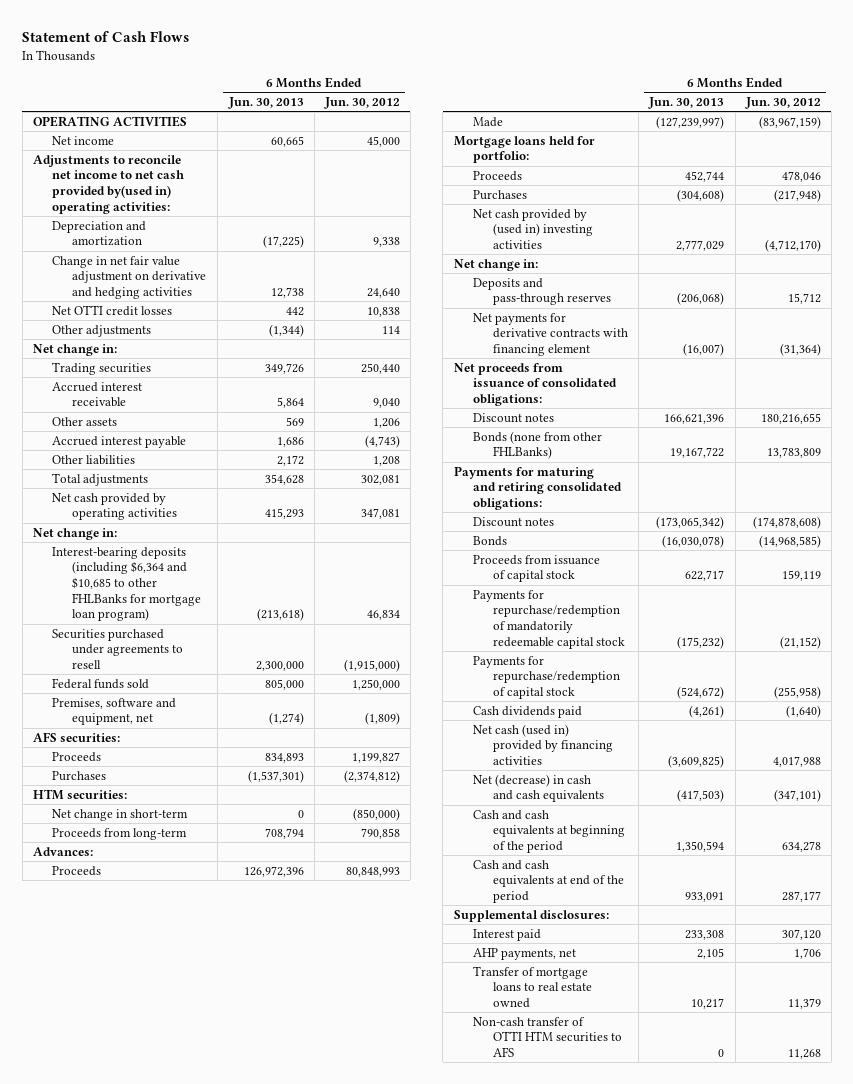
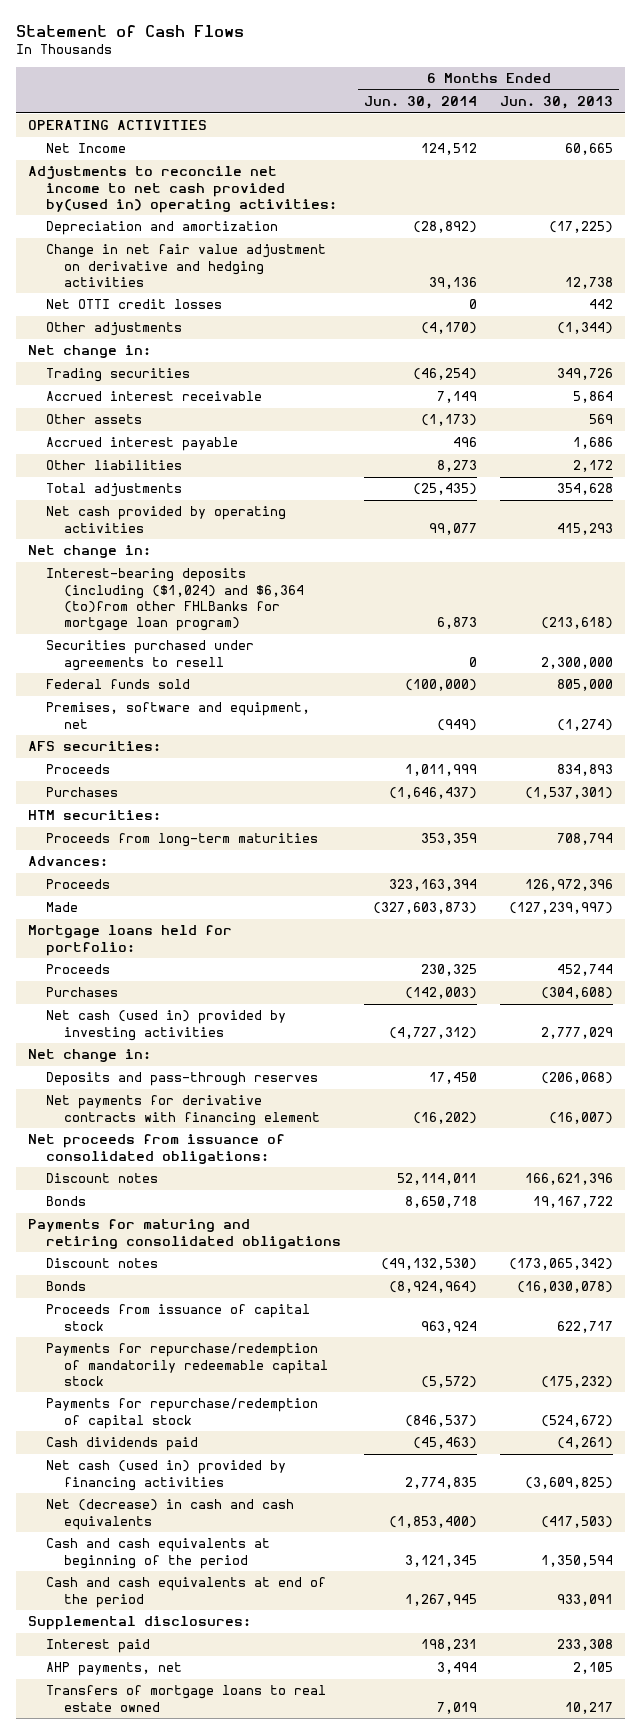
[323,97,400,110] Jun. 30, 2012 -> none
none -> [364,96,478,110] Jun. 30, 2014
[52,135,115,145] Net income -> [45,143,126,154] Net Income
[52,546,202,622] Interest-bearing deposits (including $6,364 and $10,685 to other FHLBanks for mortgage loan program) -> [45,568,305,632] Interest-bearing deposits (including ($1,024) and $6,364 (to)from other FHLBanks for mortgage loan program)
[52,808,189,821] Net change in short-term -> none
[52,827,188,840] Proceeds from long-term -> [45,833,318,848] Proceeds from long-term maturities
[473,208,594,250] Net cash provided by (used in) investing activities -> [45,1010,286,1041] Net cash (used in) provided by investing activities
[473,430,603,460] Bonds (none from other FHLBanks) -> [45,1196,86,1207] Bonds
[453,465,623,511] Payments for maturing and retiring consolidated obligations: -> [27,1219,341,1249] Payments for maturing and retiring consolidated obligations
[473,1016,623,1058] Non-cash transfer of OTTI HTM securities to AFS -> none
[473,965,593,1009] Transfer of mortgage loans to real estate owned -> [45,1685,326,1712] Transfers of mortgage loans to real estate owned

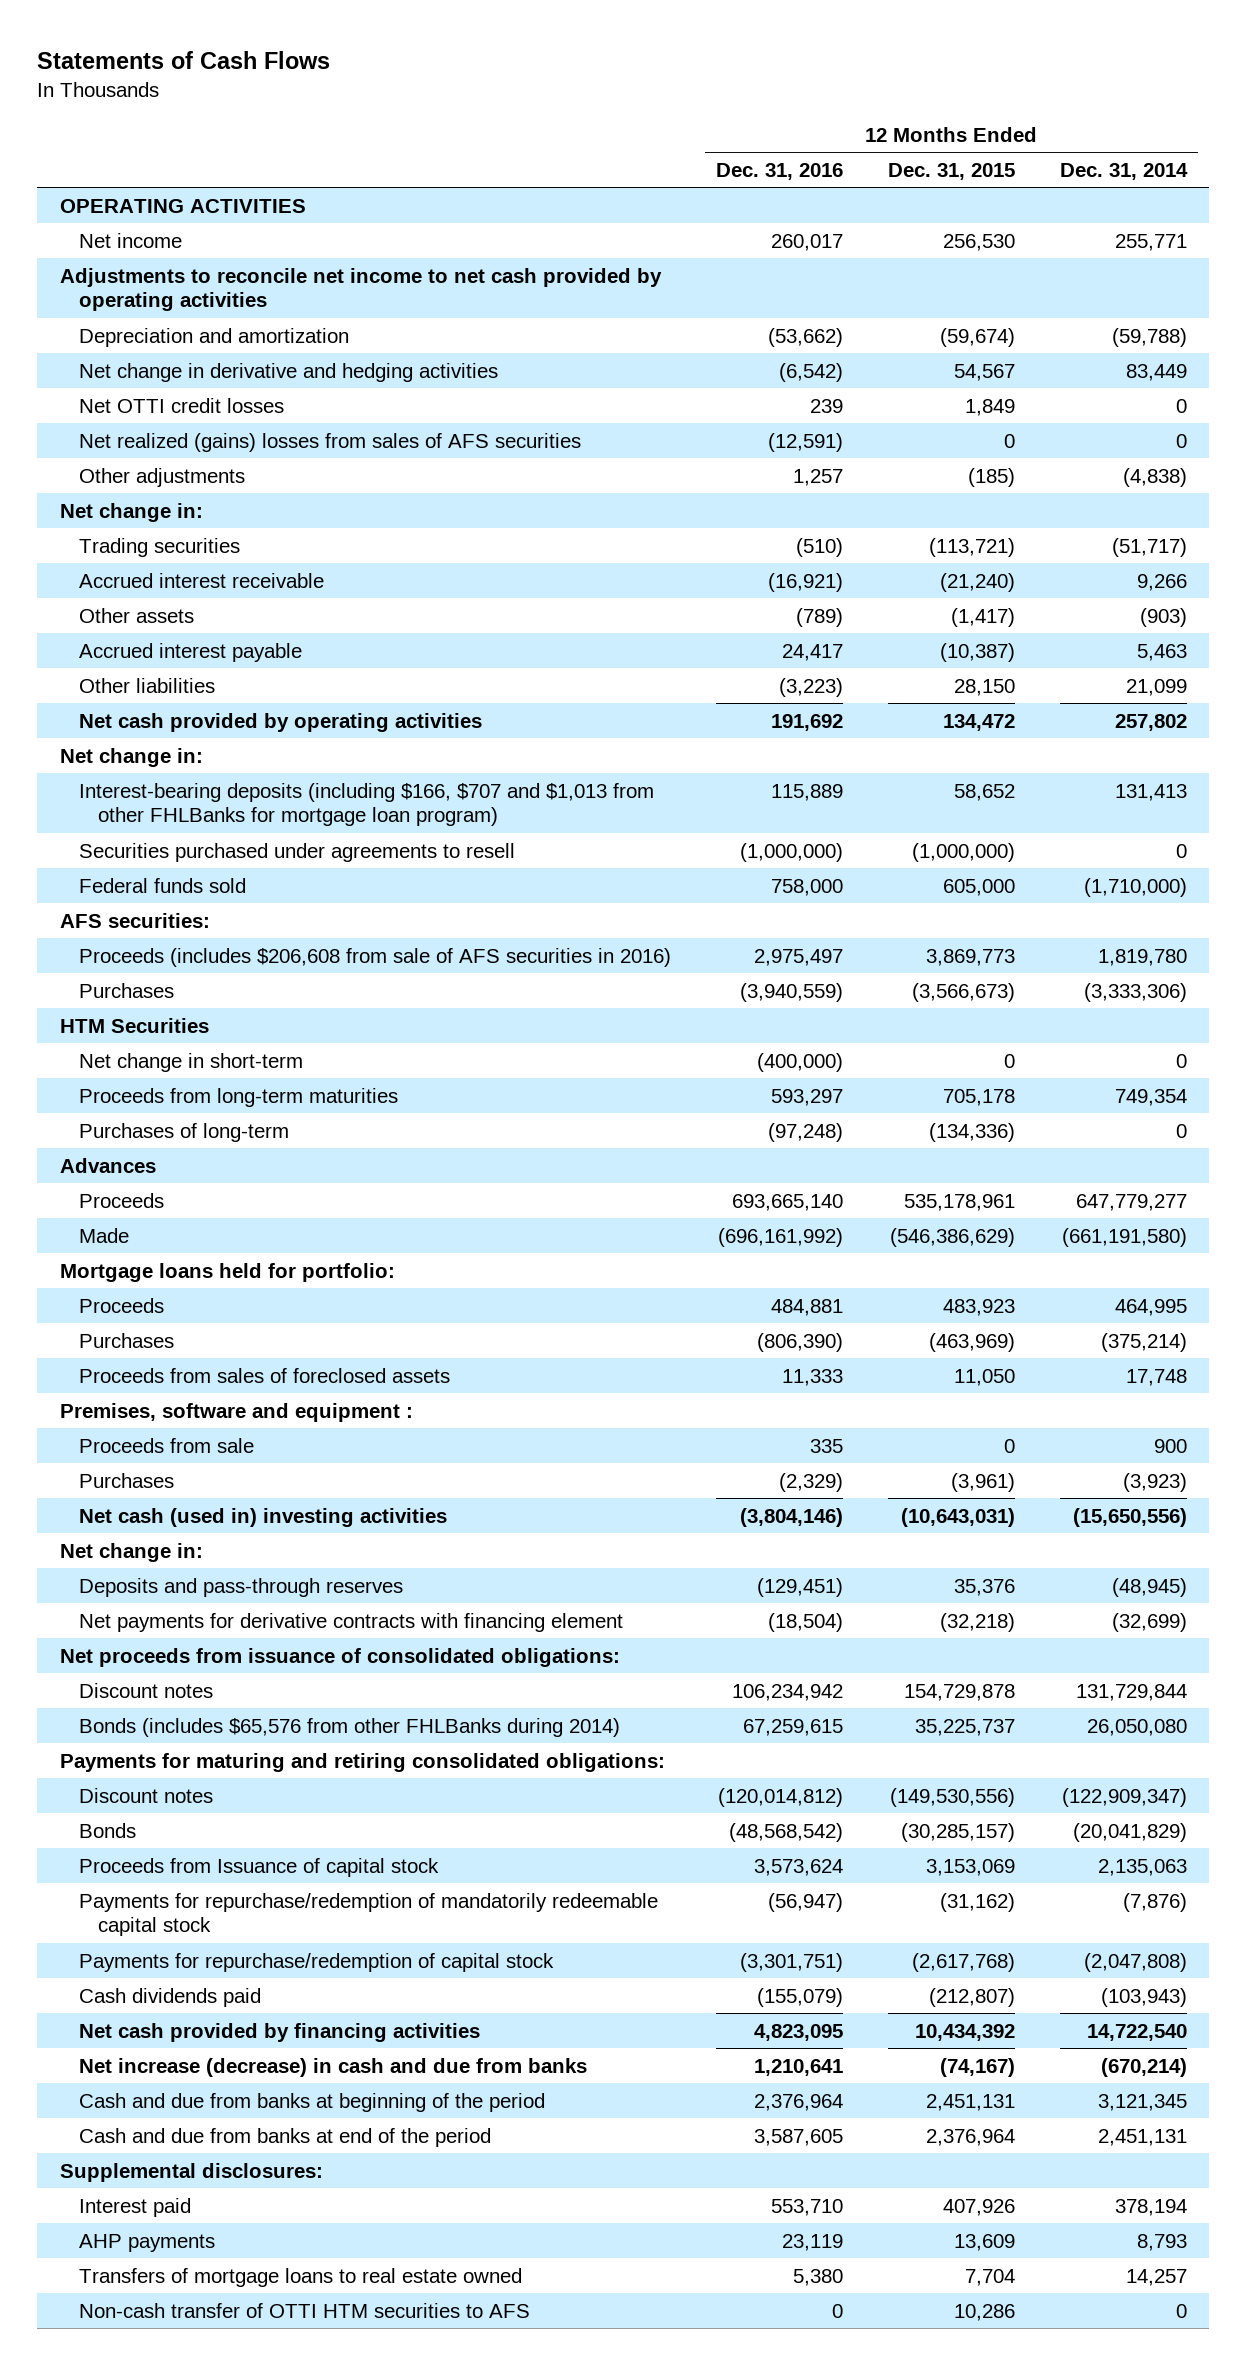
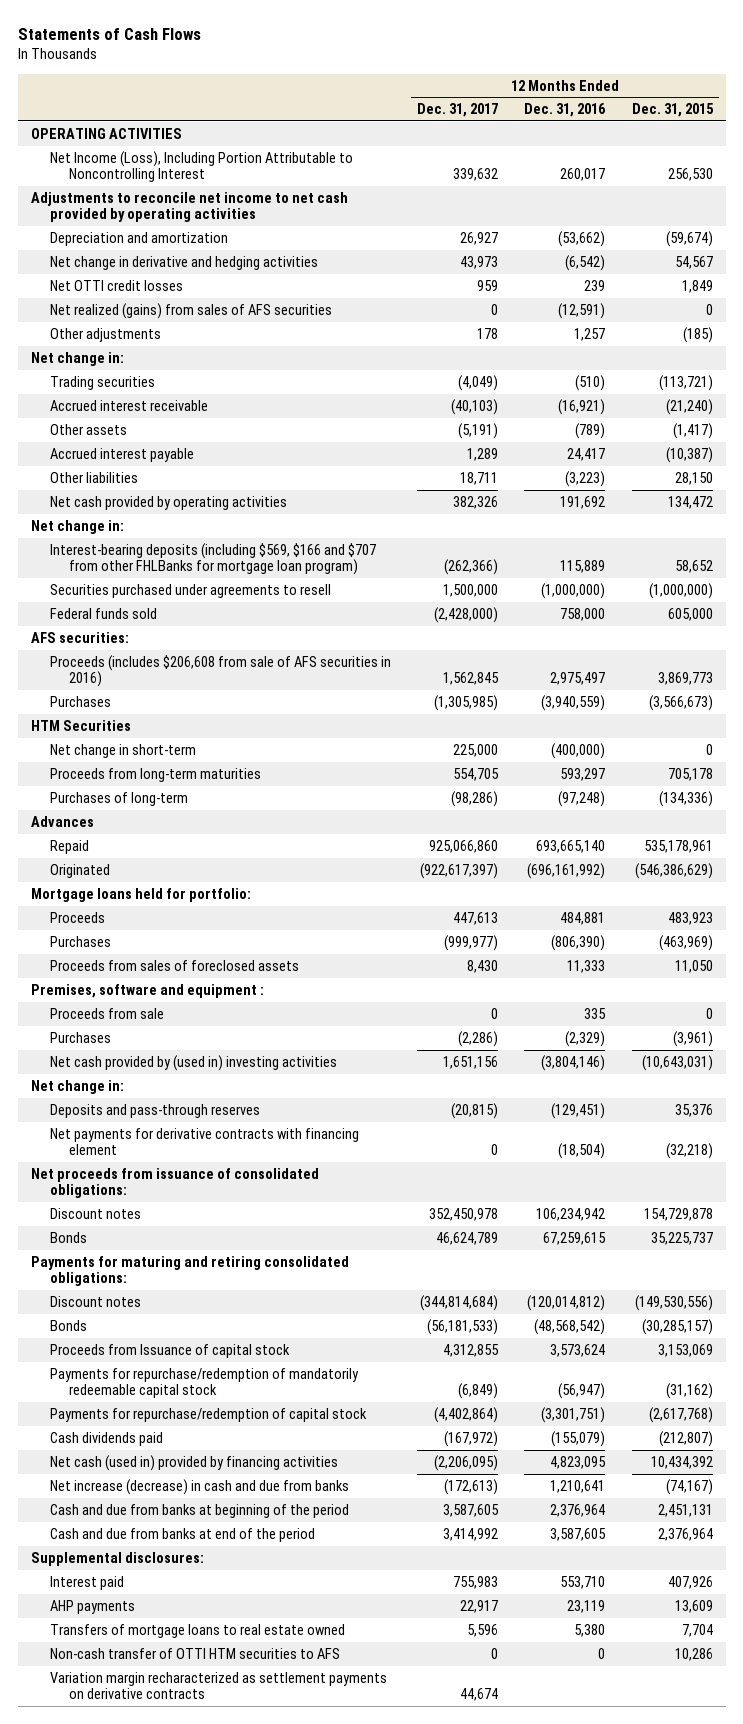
[1059,162,1188,180] Dec. 31, 2014 -> none
none -> [417,103,499,118] Dec. 31, 2017
[78,232,182,248] Net income -> [49,150,353,183] Net Income (Loss), Including Portion Attributable to Noncontrolling Interest
[78,432,581,452] Net realized (gains) losses from sales of AFS securities -> [49,302,332,319] Net realized (gains) from sales of AFS securities
[78,782,654,827] Interest-bearing deposits (including $166, $707 and $1,013 from other FHLBanks for mortgage loan program) -> [49,542,376,576] Interest-bearing deposits (including $569, $166 and $707 from other FHLBanks for mortgage loan program)
[78,1192,164,1208] Proceeds -> [49,839,89,854] Repaid
[78,1227,129,1243] Made -> [49,863,110,878] Originated
[78,1507,447,1527] Net cash (used in) investing activities -> [49,1054,337,1071] Net cash provided by (used in) investing activities
[78,1717,620,1737] Bonds (includes $65,576 from other FHLBanks during 2014) -> [49,1231,87,1243] Bonds
[78,2022,480,2042] Net cash provided by financing activities -> [49,1454,338,1471] Net cash (used in) provided by financing activities
none -> [49,1671,387,1700] Variation margin recharacterized as settlement payments on derivative contracts

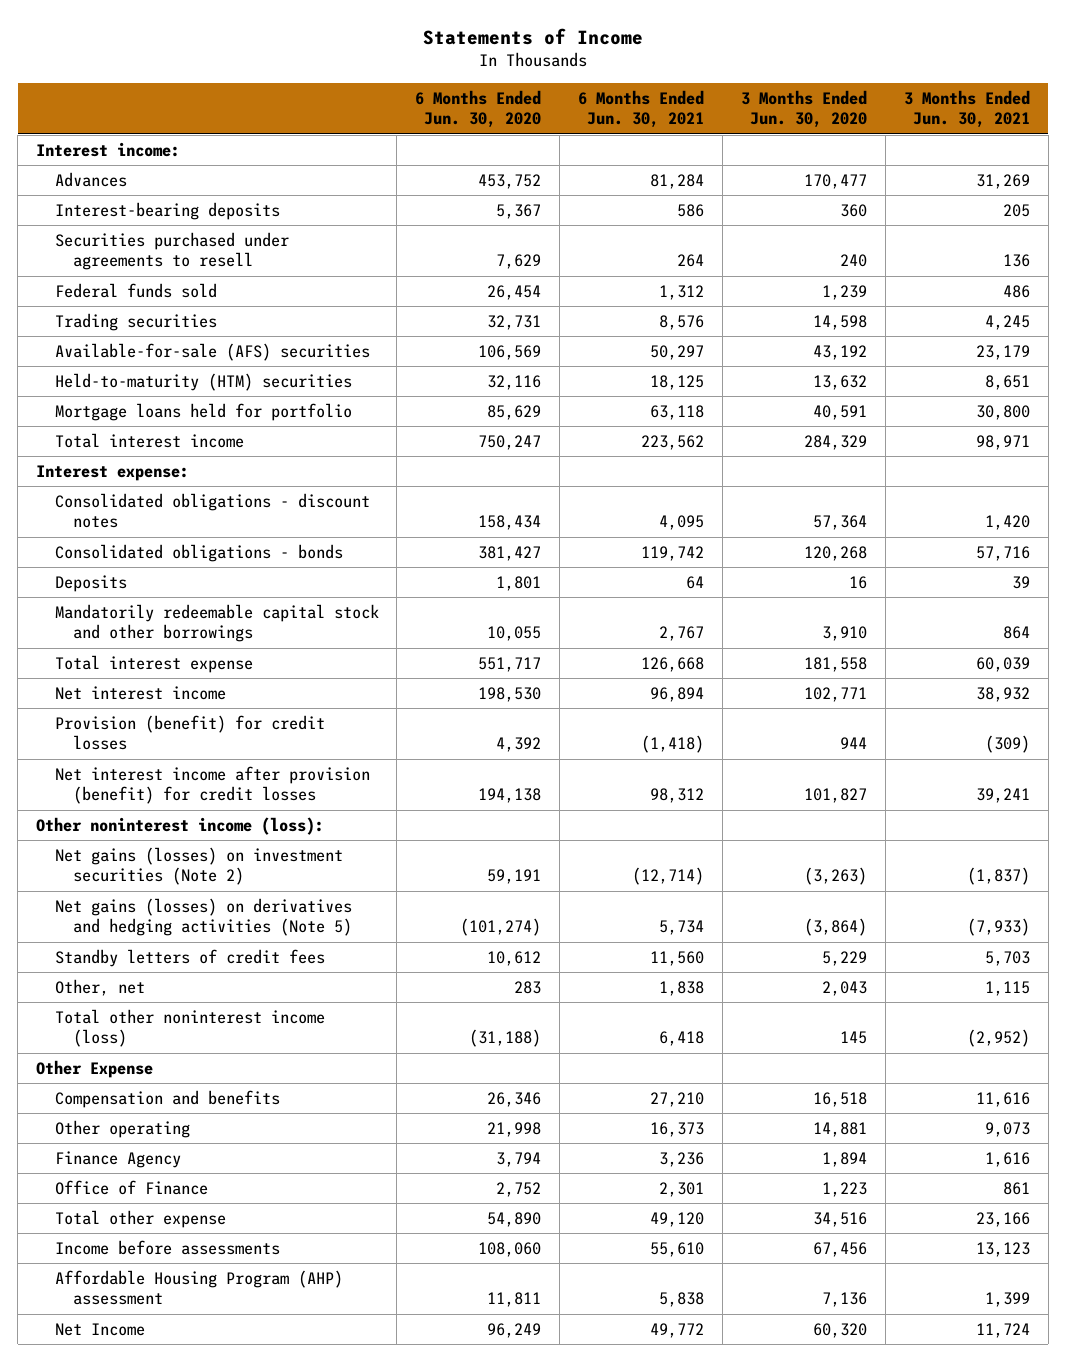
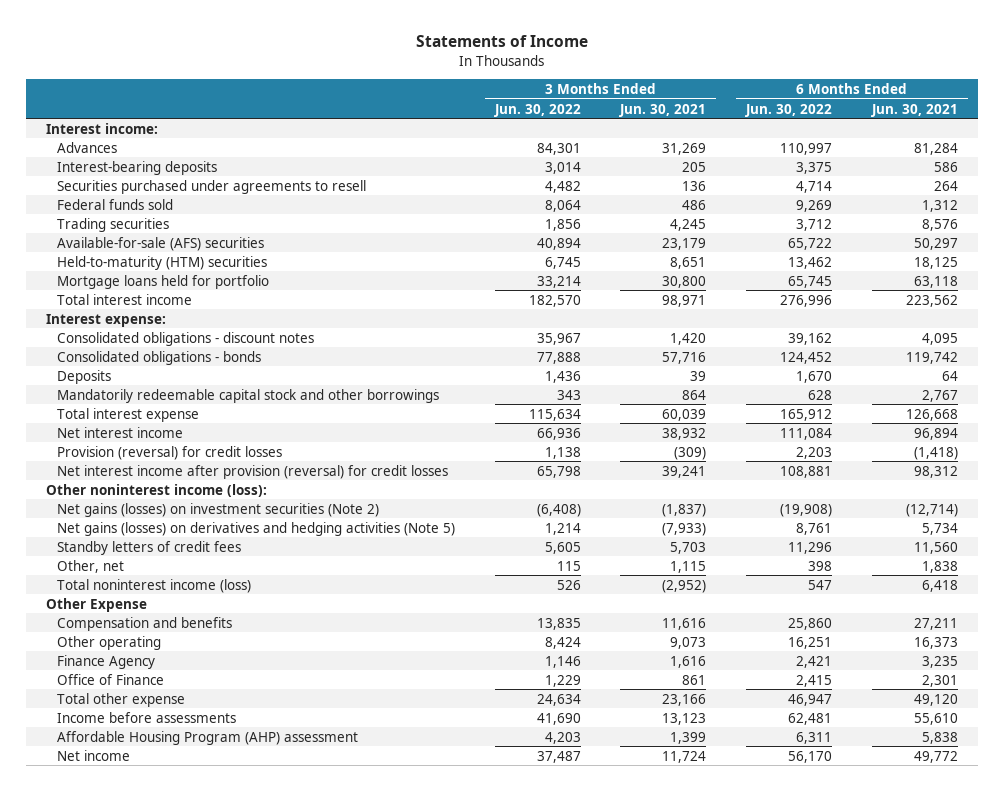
[415,89,542,129] 6 Months Ended Jun. 30, 2020 -> none
[740,89,867,129] 3 Months Ended Jun. 30, 2020 -> none
none -> [493,103,581,117] Jun. 30, 2022
none -> [745,103,833,117] Jun. 30, 2022
[54,714,325,751] Provision (benefit) for credit losses -> [57,445,283,460] Provision (reversal) for credit losses
[54,765,370,805] Net interest income after provision (benefit) for credit losses -> [57,464,449,479] Net interest income after provision (reversal) for credit losses
[54,1008,325,1048] Total other noninterest income (loss) -> [57,578,252,593] Total noninterest income (loss)
[650,1091,705,1107] 27,210 -> [913,617,958,630] 27,211
[659,1151,705,1167] 3,236 -> [921,655,958,668] 3,235
[54,1322,145,1336] Net Income -> [57,749,131,761] Net income

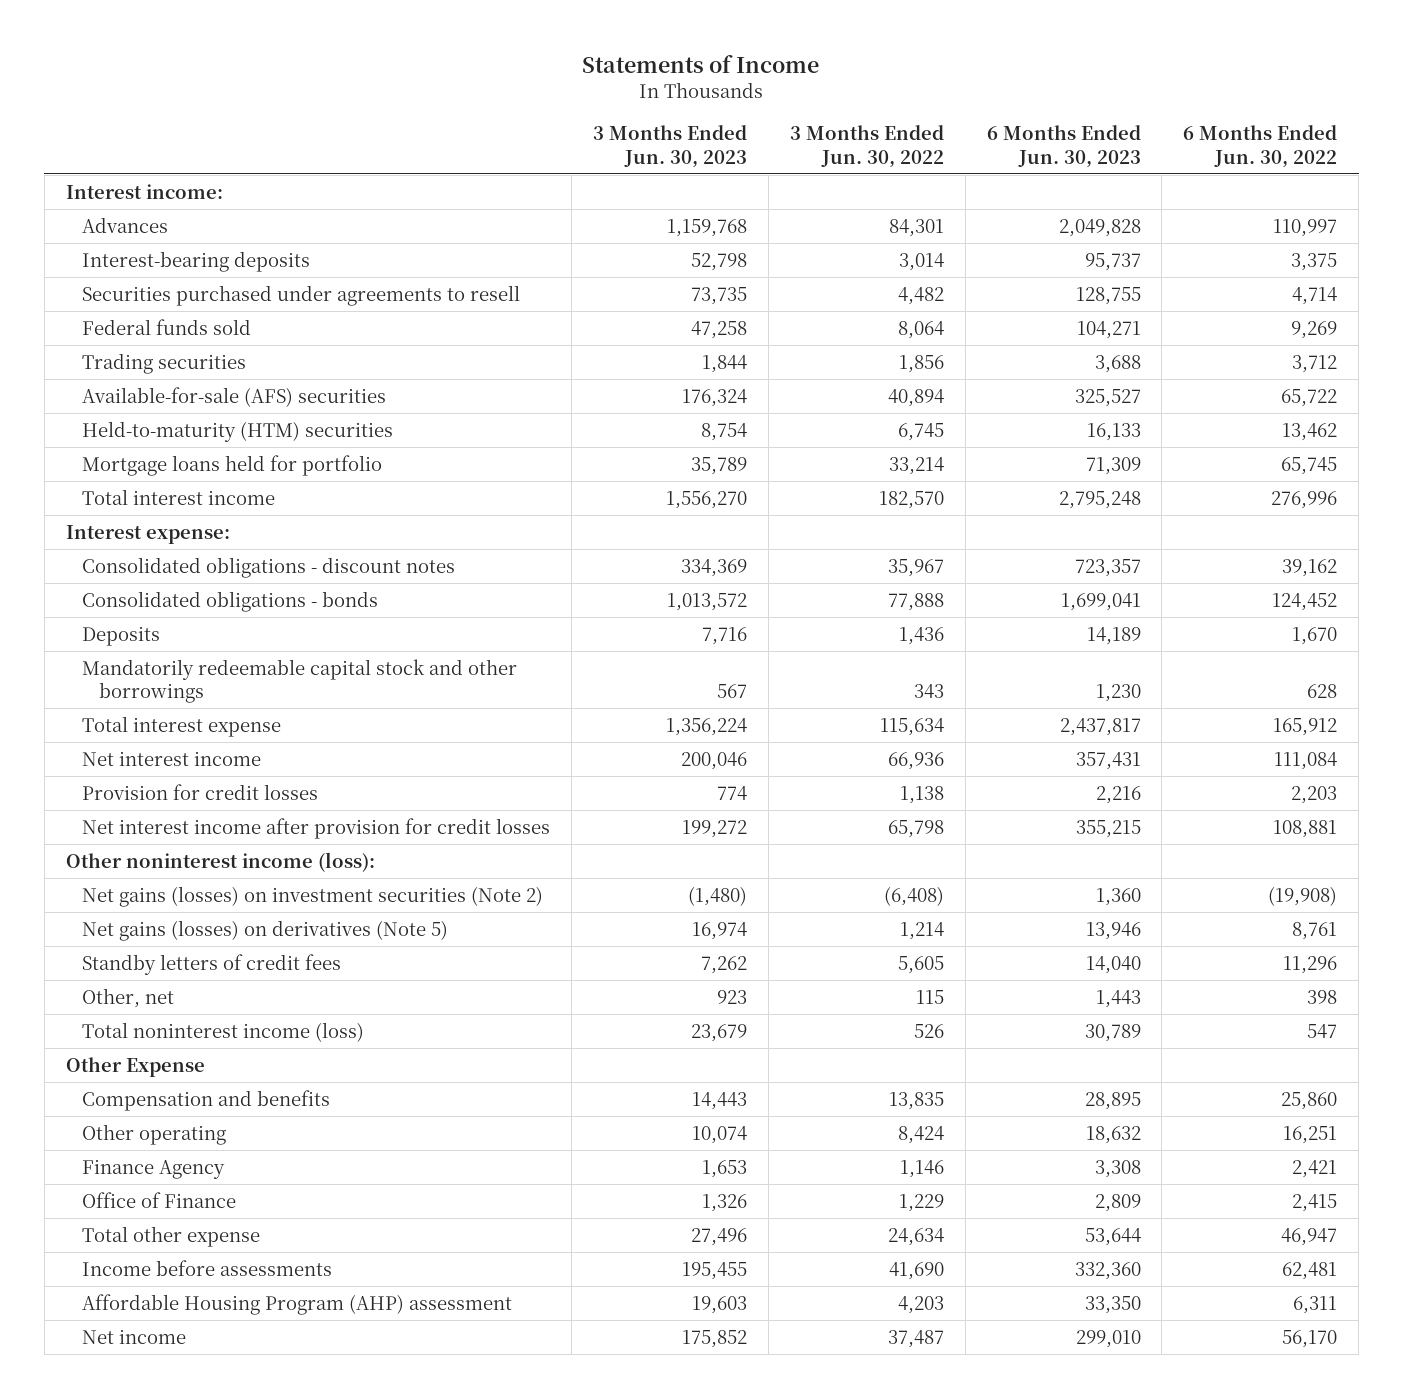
[619,103,707,117] Jun. 30, 2021 -> none
[870,103,958,117] Jun. 30, 2021 -> none
none -> [593,125,748,168] 3 Months Ended Jun. 30, 2023
none -> [986,125,1141,168] 6 Months Ended Jun. 30, 2023
[57,445,283,460] Provision (reversal) for credit losses -> [82,783,319,800] Provision for credit losses
[57,464,449,479] Net interest income after provision (reversal) for credit losses -> [82,817,551,839] Net interest income after provision for credit losses
[57,521,456,536] Net gains (losses) on derivatives and hedging activities (Note 5) -> [82,919,449,941] Net gains (losses) on derivatives (Note 5)

